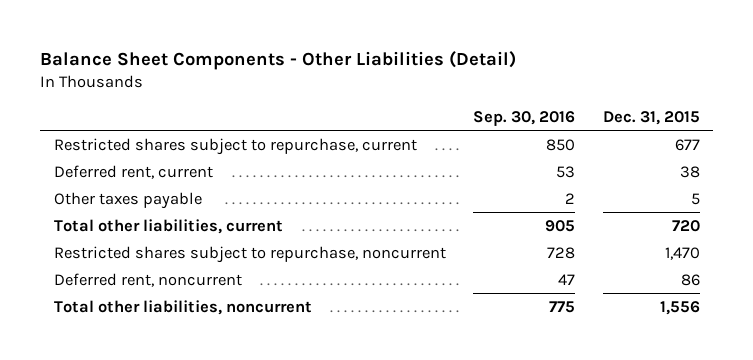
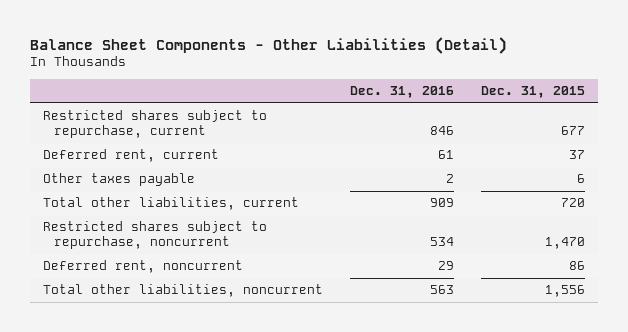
[473,111,576,127] Sep. 30, 2016 -> none
none -> [350,86,455,99] Dec. 31, 2016
[679,165,700,178] 38 -> [568,150,585,160] 37
[690,192,700,205] 5 -> [576,174,585,184] 6

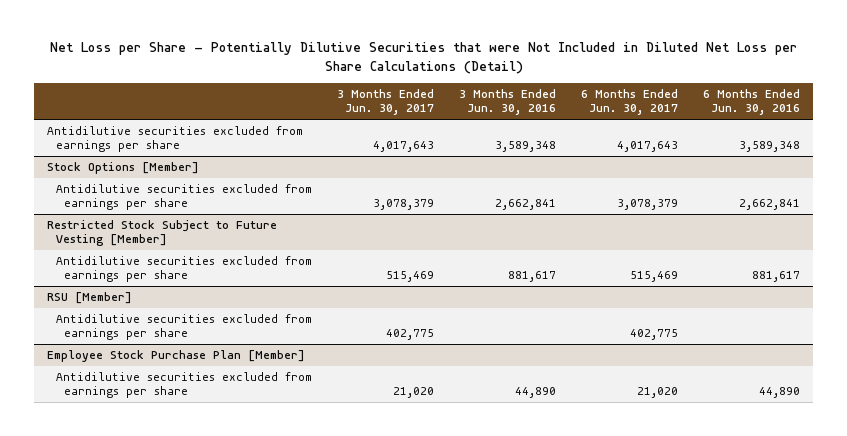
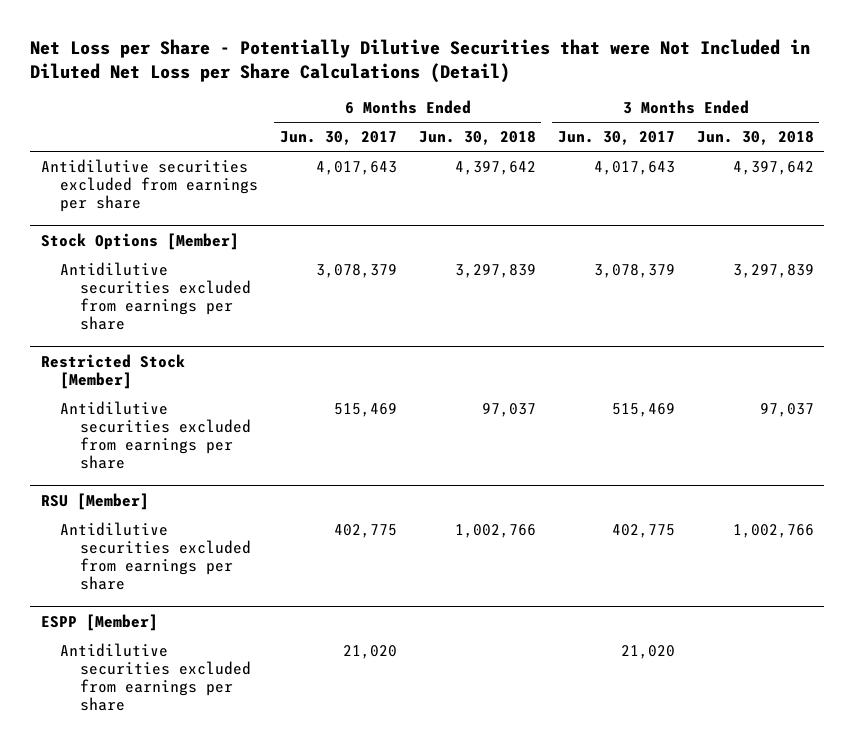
[458,88,556,115] 3 Months Ended Jun. 30, 2016 -> none
[703,88,801,115] 6 Months Ended Jun. 30, 2016 -> none
none -> [418,131,536,146] Jun. 30, 2018
none -> [696,131,814,146] Jun. 30, 2018
[46,220,277,247] Restricted Stock Subject to Future Vesting [Member] -> [40,353,185,389] Restricted Stock [Member]
[46,350,305,363] Employee Stock Purchase Plan [Member] -> [40,613,158,631] ESPP [Member]

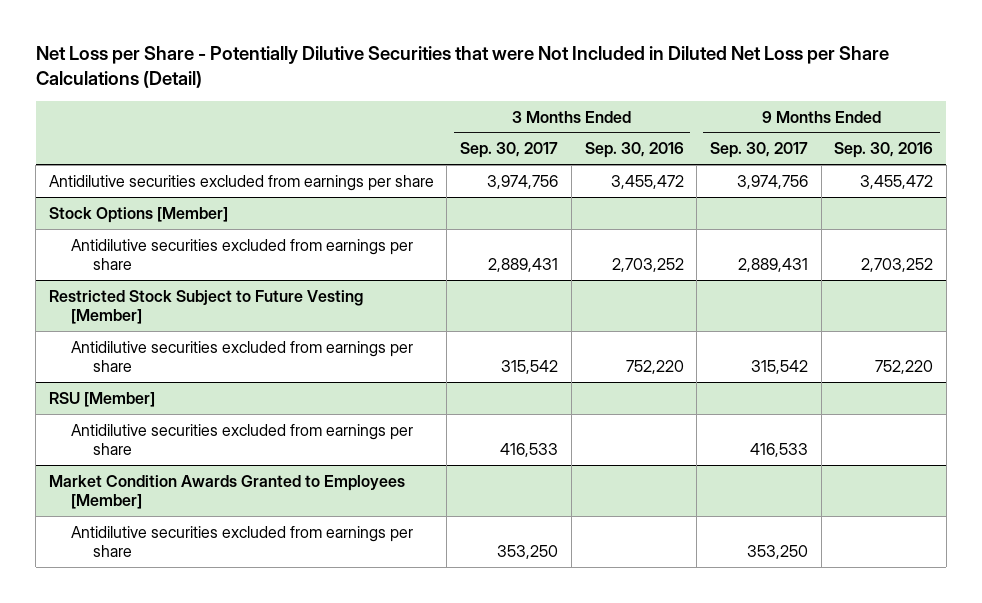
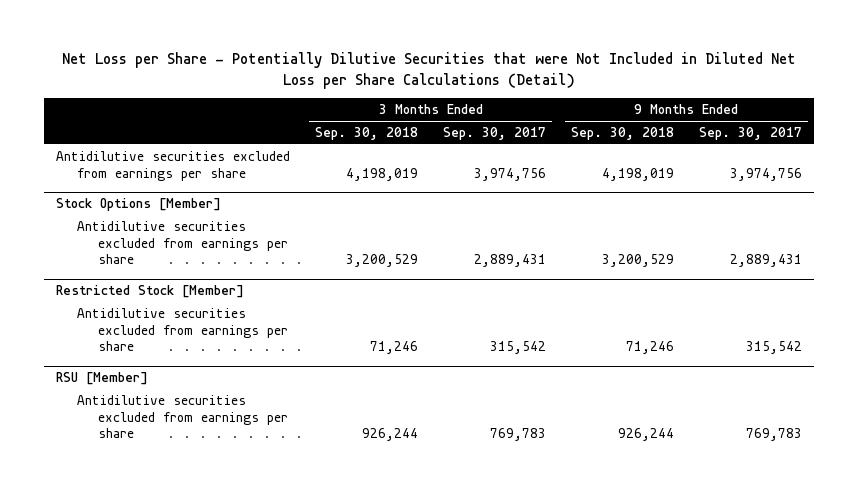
[584,142,684,159] Sep. 30, 2016 -> none
[834,142,934,159] Sep. 30, 2016 -> none
none -> [315,127,419,141] Sep. 30, 2018
none -> [570,127,674,141] Sep. 30, 2018
[48,289,363,325] Restricted Stock Subject to Future Vesting [Member] -> [56,285,245,299] Restricted Stock [Member]
[48,474,405,510] Market Condition Awards Granted to Employees [Member] -> none
[70,525,413,558] Antidilutive securities excluded from earnings per share -> none
[500,443,559,458] 416,533 -> [489,428,546,442] 769,783
[749,443,808,458] 416,533 -> [745,428,802,442] 769,783

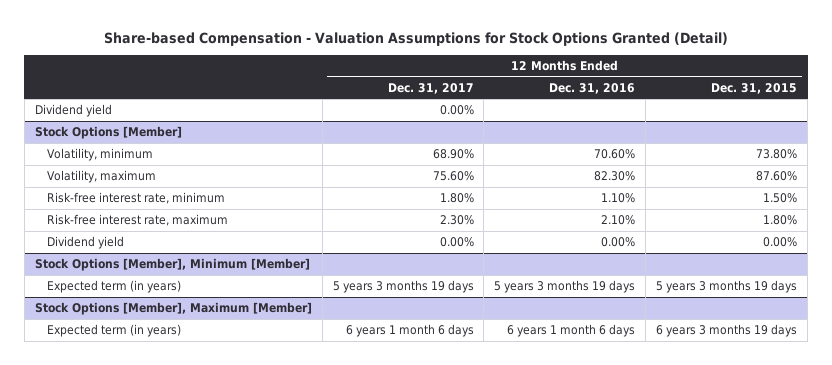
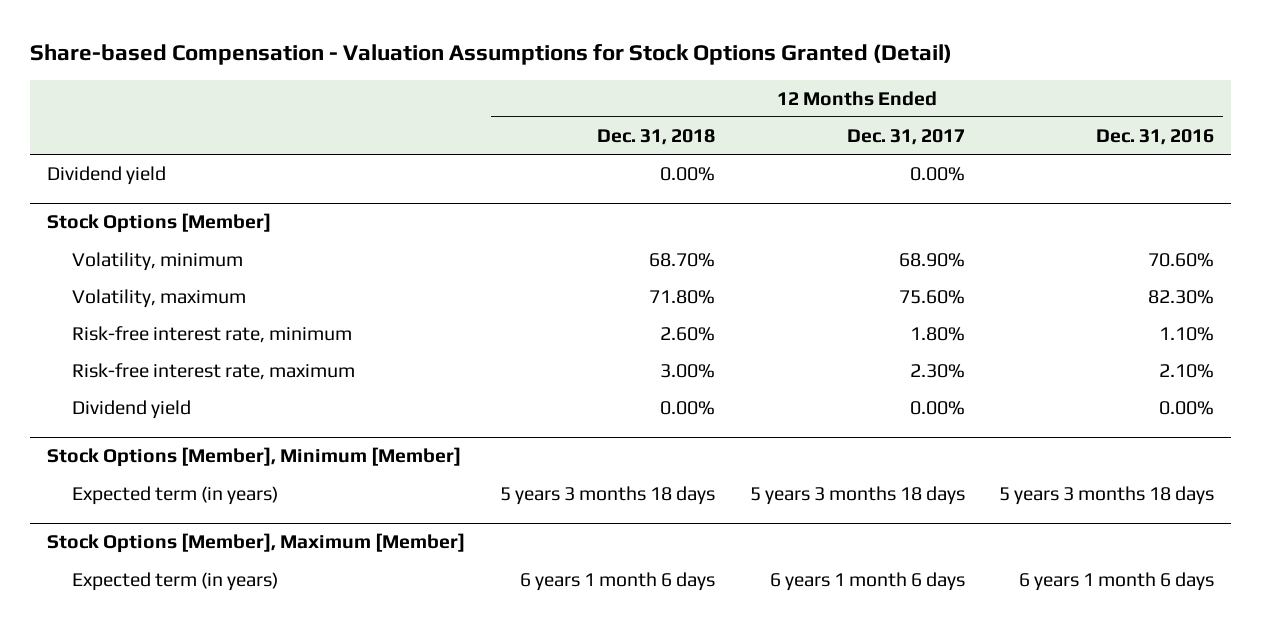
[711,82,798,94] Dec. 31, 2015 -> none
none -> [596,128,715,145] Dec. 31, 2018
[332,280,474,294] 5 years 3 months 19 days -> [749,485,965,505] 5 years 3 months 18 days
[494,280,636,294] 5 years 3 months 19 days -> [999,485,1215,505] 5 years 3 months 18 days

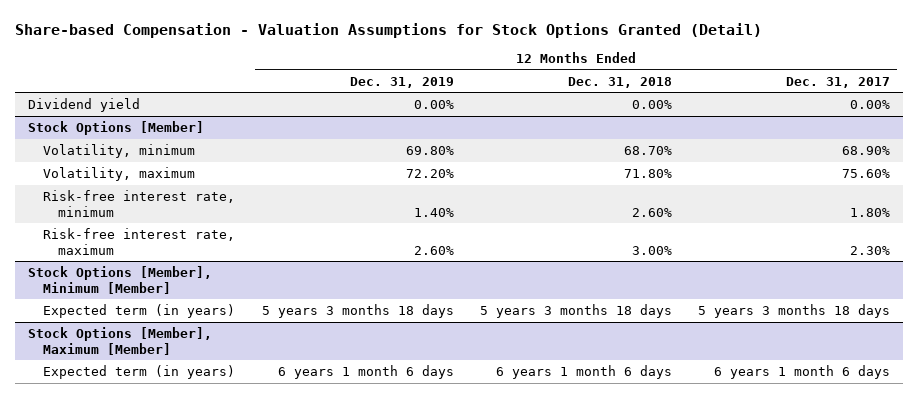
[1096,128,1215,145] Dec. 31, 2016 -> none
none -> [349,76,454,88] Dec. 31, 2019
[72,399,192,419] Dividend yield -> none

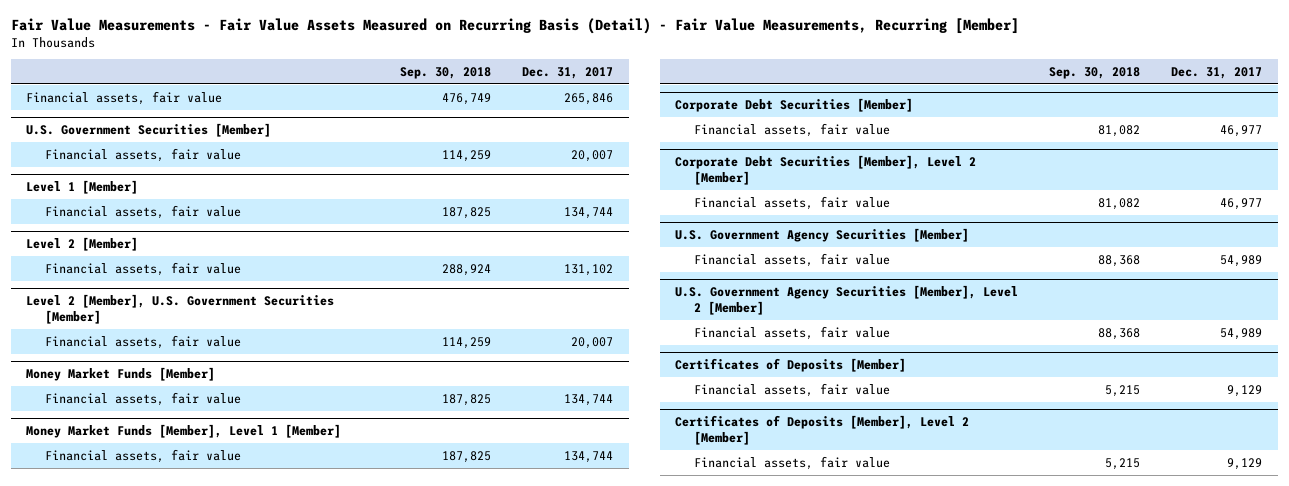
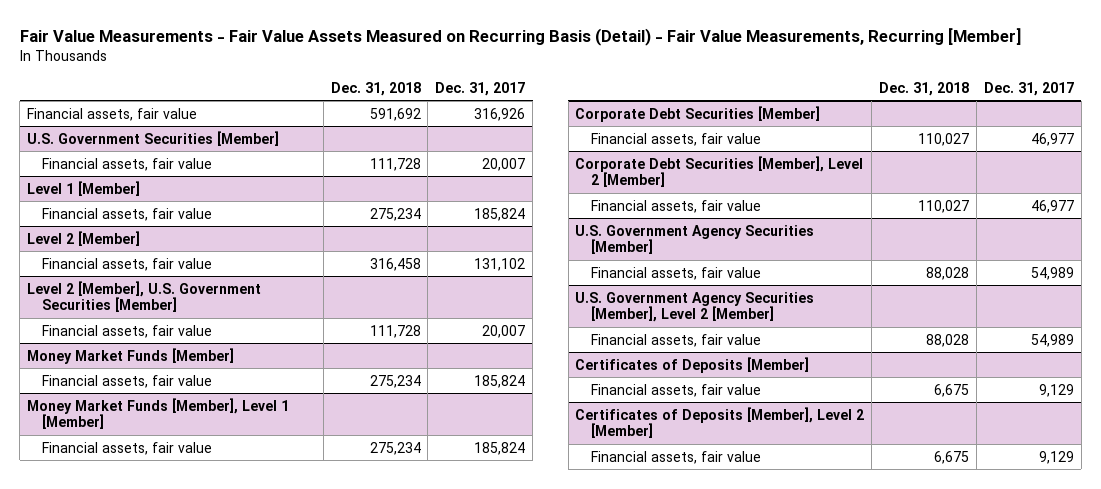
[400,66,492,79] Sep. 30, 2018 -> none
none -> [330,81,421,96] Dec. 31, 2018
[564,92,614,105] 265,846 -> [474,107,526,121] 316,926
[564,206,614,219] 134,744 -> [474,207,526,221] 185,824
[564,393,614,406] 134,744 -> [474,374,526,388] 185,824
[564,450,614,463] 134,744 -> [474,441,526,455] 185,824

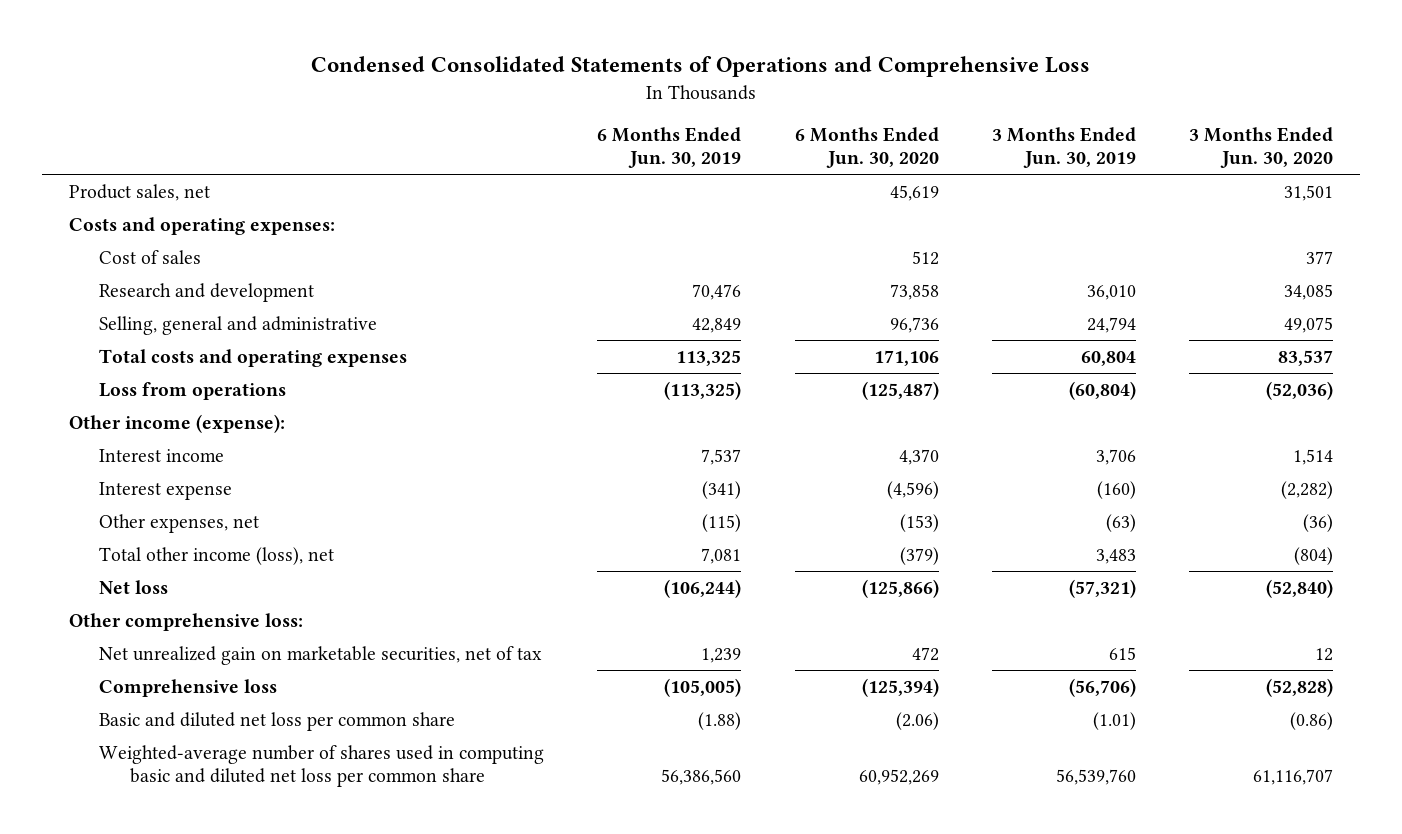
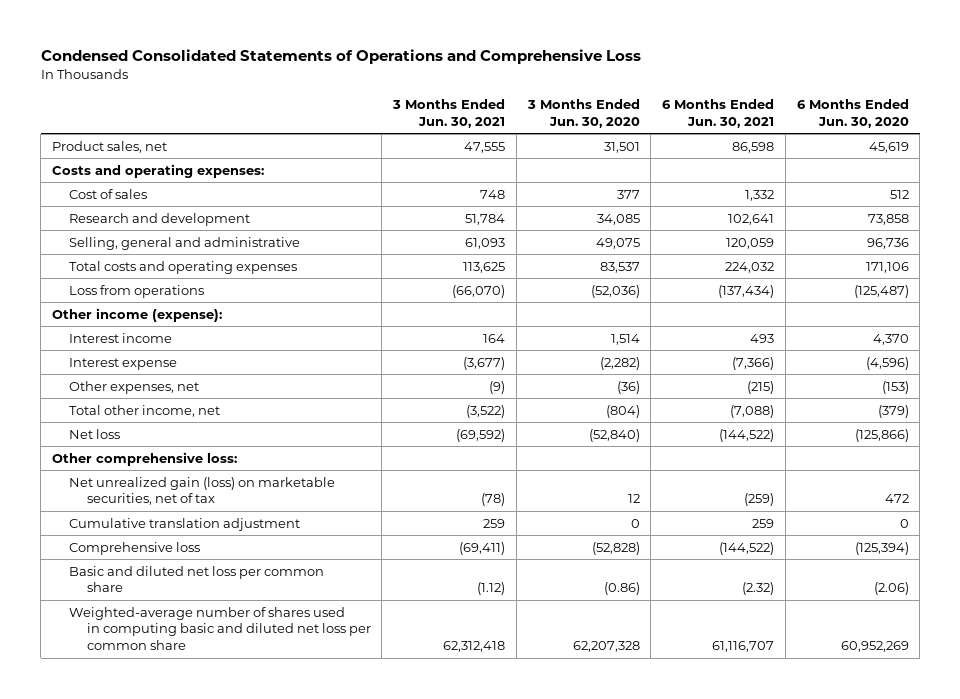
[597,127,742,169] 6 Months Ended Jun. 30, 2019 -> none
[991,127,1136,169] 3 Months Ended Jun. 30, 2019 -> none
none -> [392,98,506,128] 3 Months Ended Jun. 30, 2021
none -> [662,98,775,128] 6 Months Ended Jun. 30, 2021
[99,546,335,565] Total other income (loss), net -> [69,404,221,417] Total other income, net
[99,645,543,665] Net unrealized gain on marketable securities, net of tax -> [69,476,336,506] Net unrealized gain (loss) on marketable securities, net of tax
none -> [69,517,301,531] Cumulative translation adjustment
[1253,769,1334,786] 61,116,707 -> [572,641,640,653] 62,207,328

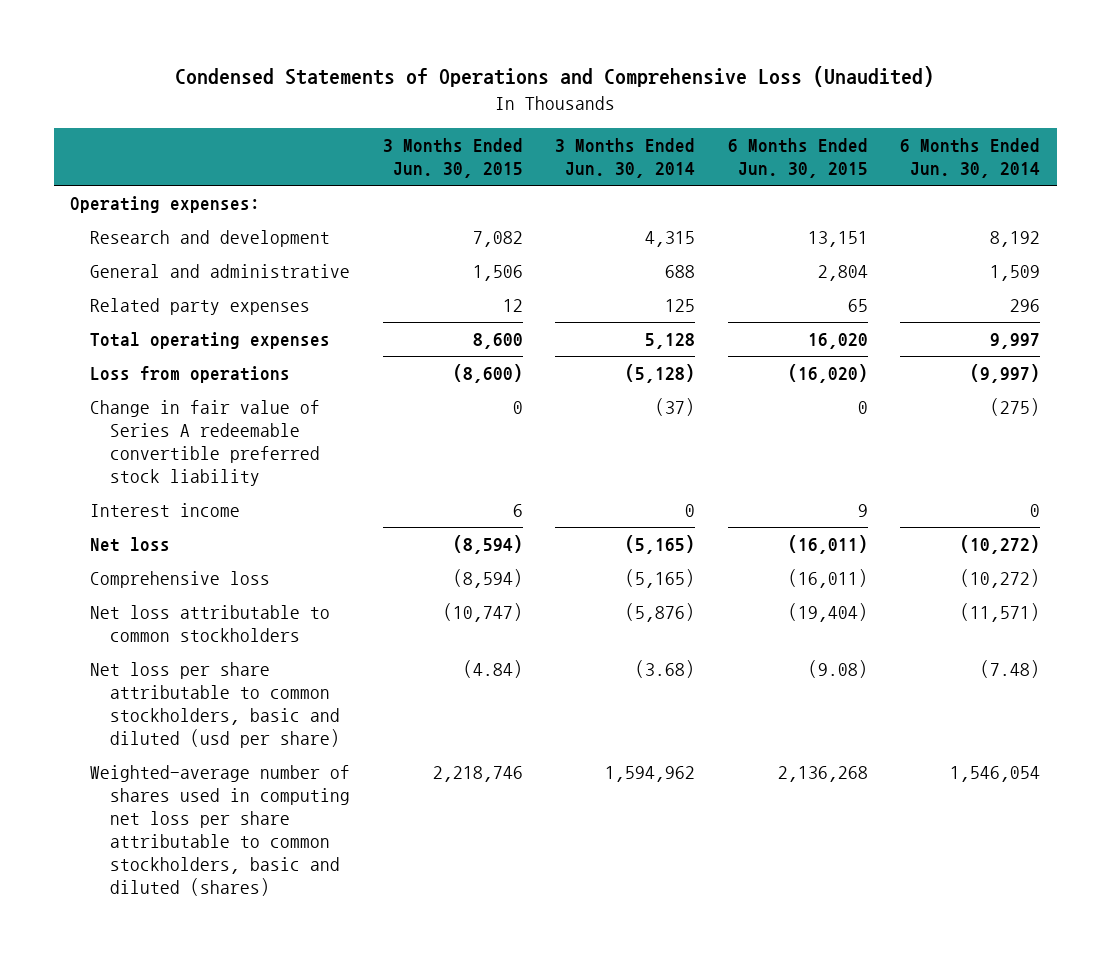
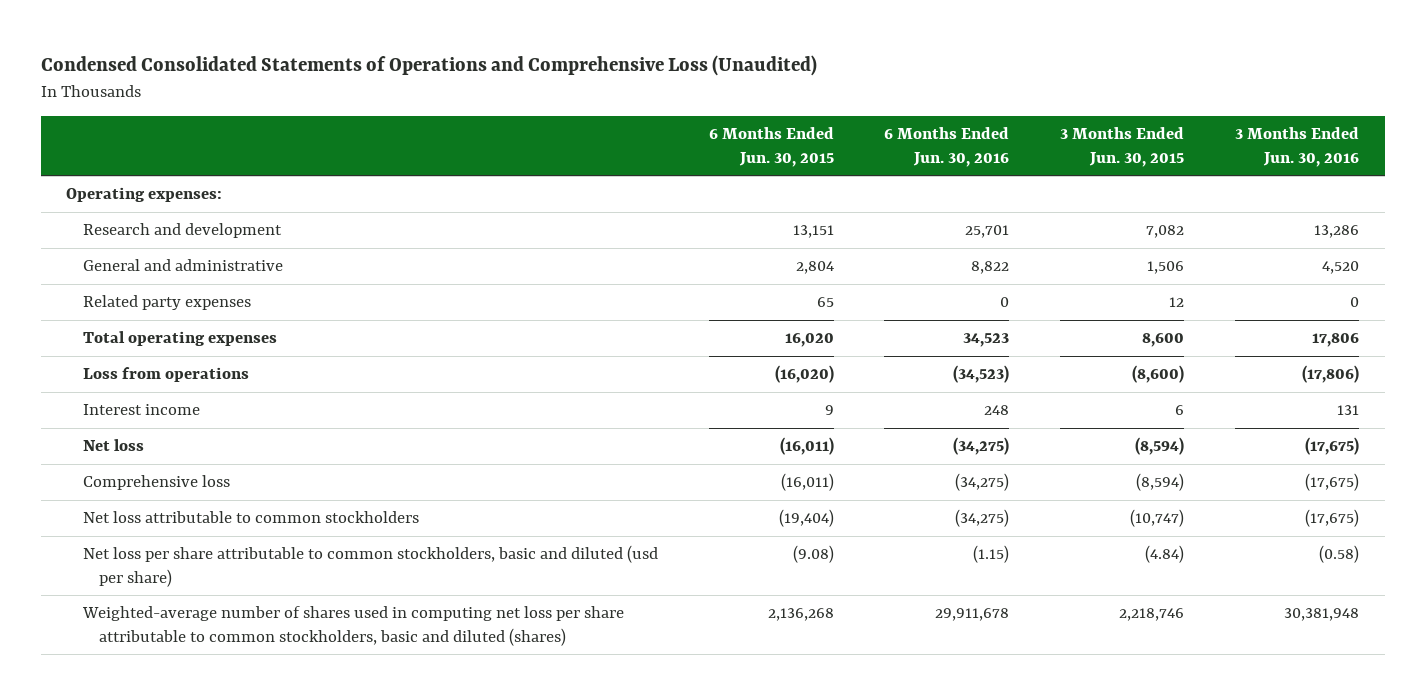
[175,66,935,88] Condensed Statements of Operations and Comprehensive Loss (Unaudited) -> [40,54,817,76] Condensed Consolidated Statements of Operations and Comprehensive Loss (Unaudited)
[555,138,696,179] 3 Months Ended Jun. 30, 2014 -> none
[900,138,1041,179] 6 Months Ended Jun. 30, 2014 -> none
none -> [884,127,1010,167] 6 Months Ended Jun. 30, 2016
none -> [1235,127,1360,167] 3 Months Ended Jun. 30, 2016
[90,400,321,486] Change in fair value of Series A redeemable convertible preferred stock liability -> none

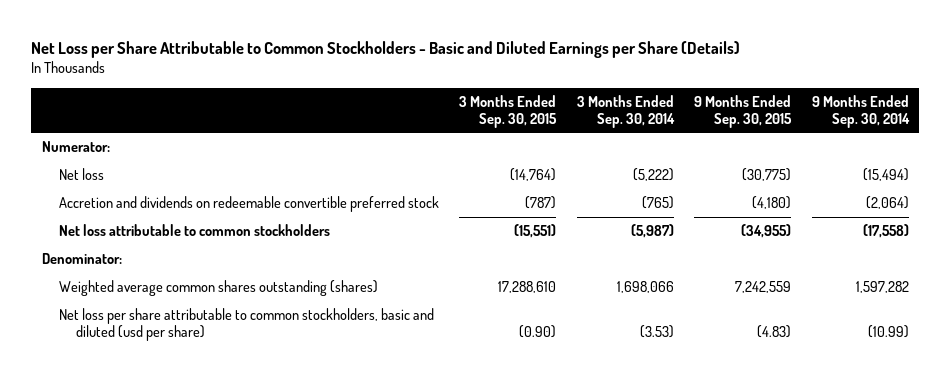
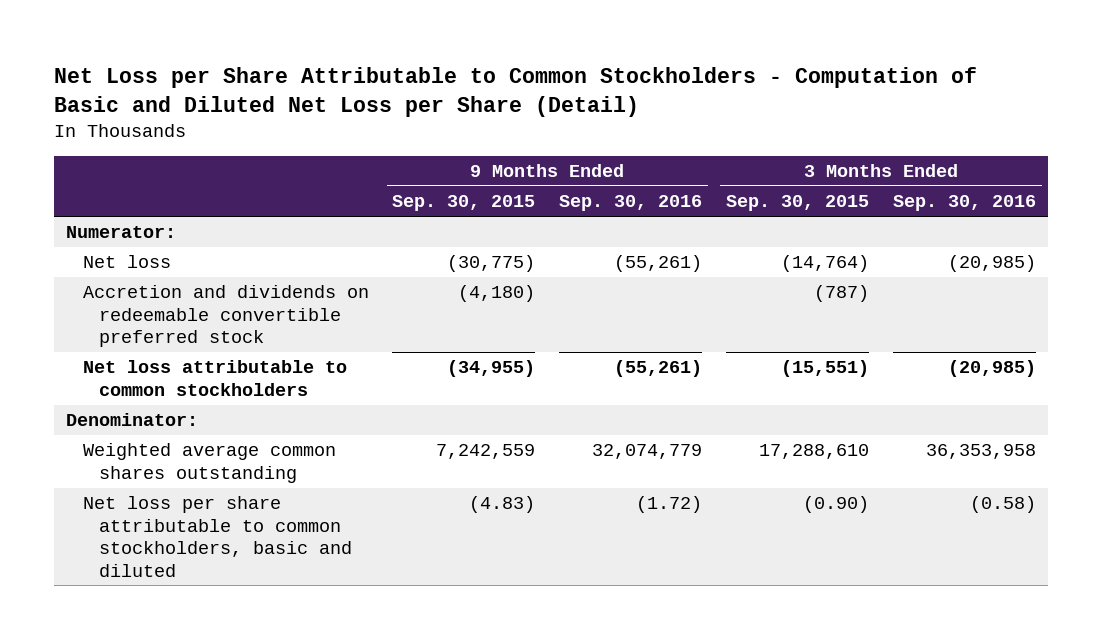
[31,40,741,58] Net Loss per Share Attributable to Common Stockholders - Basic and Diluted Earnings per Share (Details) -> [53,66,977,117] Net Loss per Share Attributable to Common Stockholders - Computation of Basic and Diluted Net Loss per Share (Detail)
[576,94,675,128] 3 Months Ended Sep. 30, 2014 -> none
[811,94,910,128] 9 Months Ended Sep. 30, 2014 -> none
none -> [559,195,703,212] Sep. 30, 2016
none -> [893,195,1037,212] Sep. 30, 2016
[58,280,378,297] Weighted average common shares outstanding (shares) -> [82,443,336,483] Weighted average common shares outstanding
[58,308,434,341] Net loss per share attributable to common stockholders, basic and diluted (usd per share) -> [82,496,353,577] Net loss per share attributable to common stockholders, basic and diluted

